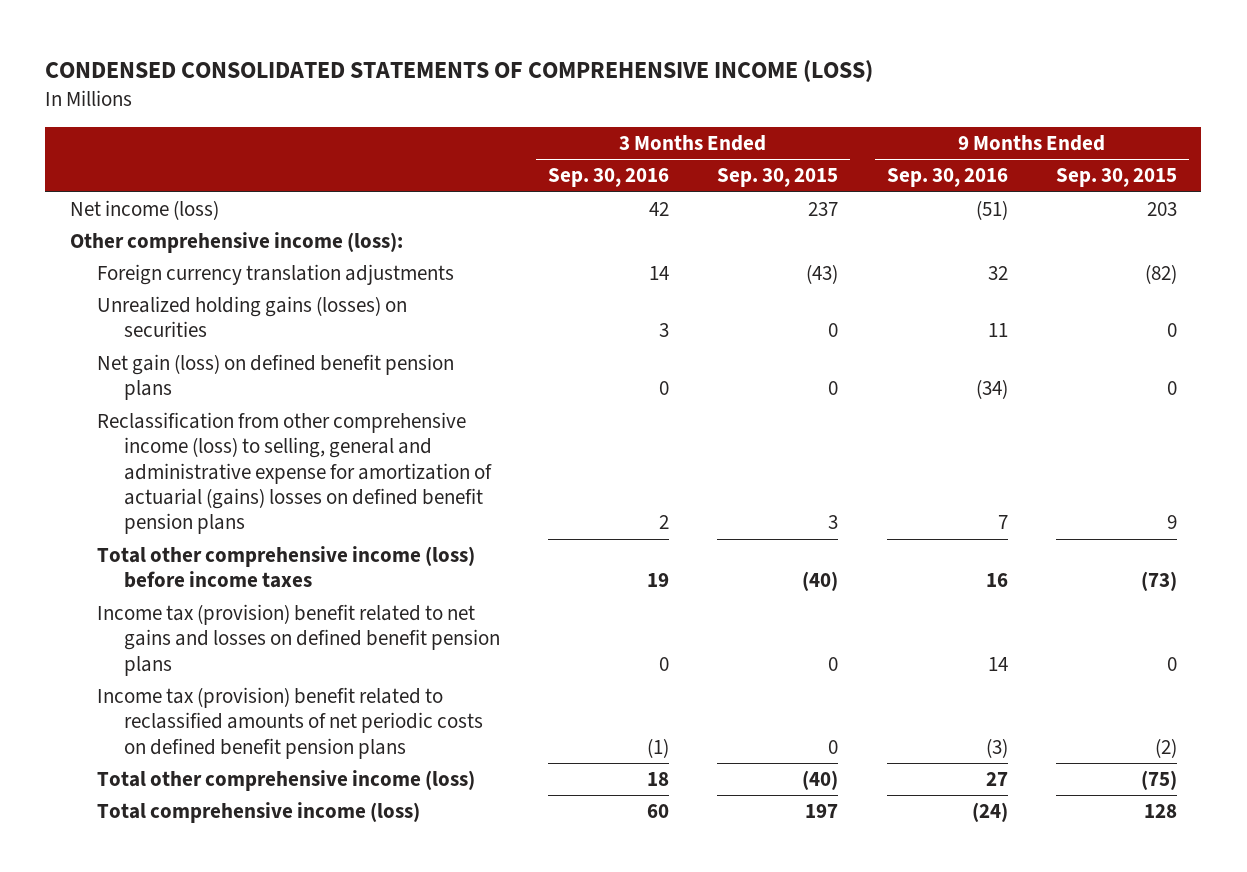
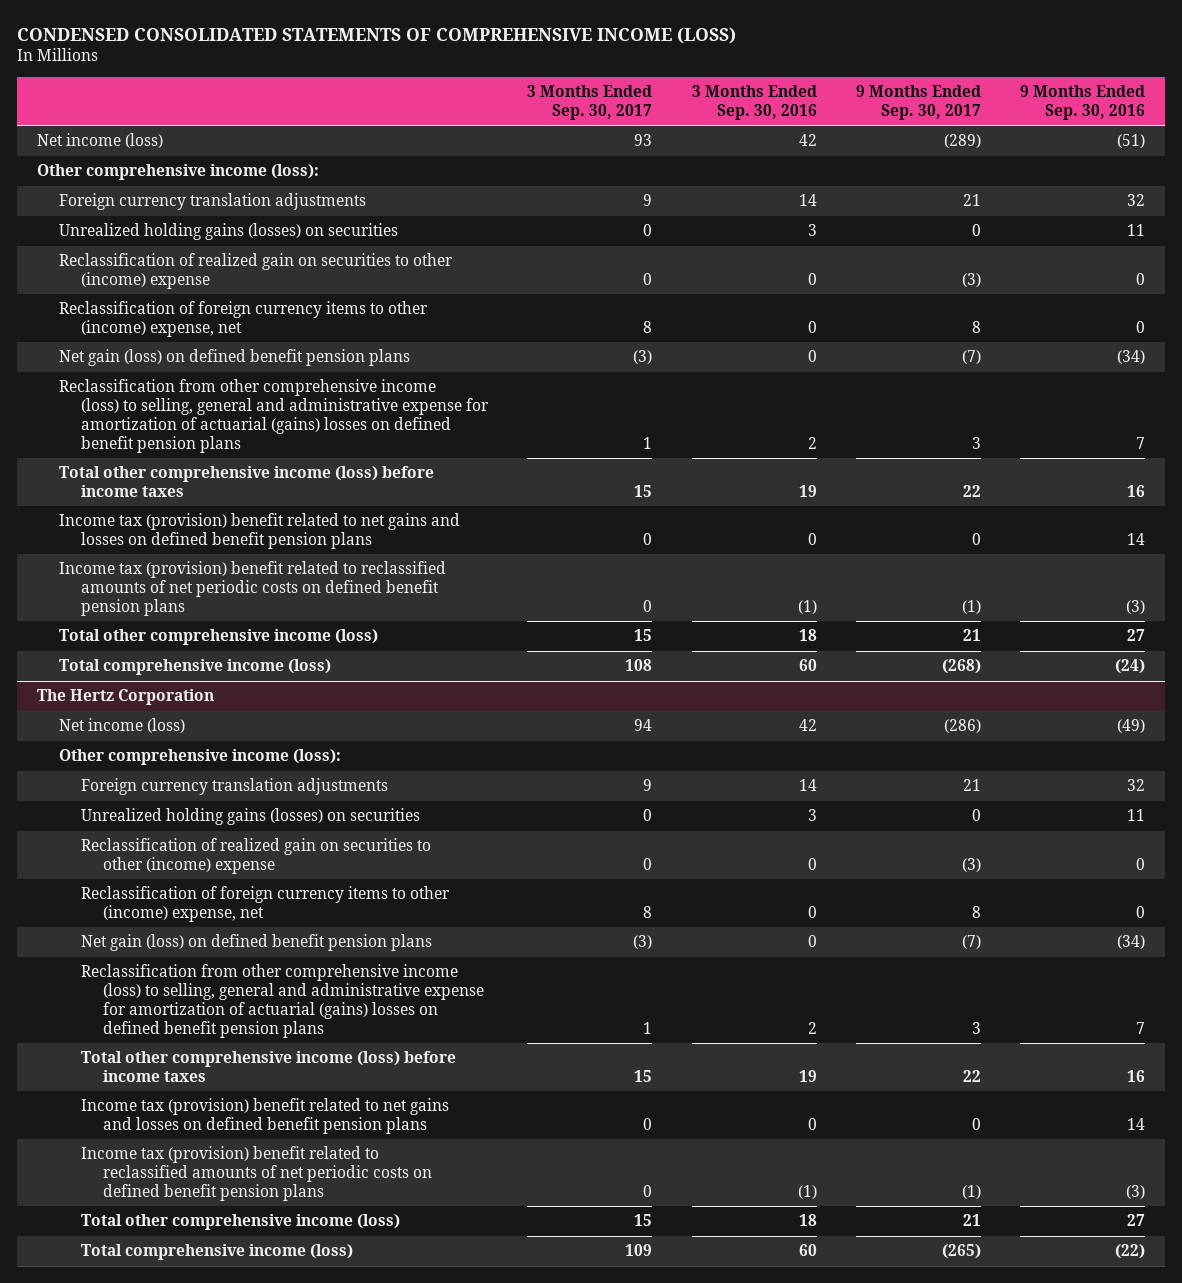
[717,168,839,188] Sep. 30, 2015 -> none
[1056,168,1178,188] Sep. 30, 2015 -> none
none -> [527,84,653,120] 3 Months Ended Sep. 30, 2017
none -> [856,84,982,120] 9 Months Ended Sep. 30, 2017
none -> [58,253,453,290] Reclassification of realized gain on securities to other (income) expense
none -> [58,301,428,338] Reclassification of foreign currency items to other (income) expense, net
none -> [36,689,214,706] The Hertz Corporation
none -> [58,718,185,734] Net income (loss)
none -> [58,749,341,766] Other comprehensive income (loss):
none -> [81,778,389,796] Foreign currency translation adjustments
none -> [81,808,421,826] Unrealized holding gains (losses) on securities
none -> [81,838,432,875] Reclassification of realized gain on securities to other (income) expense
none -> [81,886,451,923] Reclassification of foreign currency items to other (income) expense, net
none -> [81,934,433,952] Net gain (loss) on defined benefit pension plans
none -> [81,964,485,1038] Reclassification from other comprehensive income (loss) to selling, general and administrative expense for amortization of actuarial (gains) losses on defined benefit pension plans
none -> [81,1051,457,1083] Total other comprehensive income (loss) before income taxes
none -> [81,1098,450,1135] Income tax (provision) benefit related to net gains and losses on defined benefit pension plans
none -> [81,1146,433,1202] Income tax (provision) benefit related to reclassified amounts of net periodic costs on defined benefit pension plans
none -> [81,1214,401,1231] Total other comprehensive income (loss)
none -> [81,1244,354,1261] Total comprehensive income (loss)

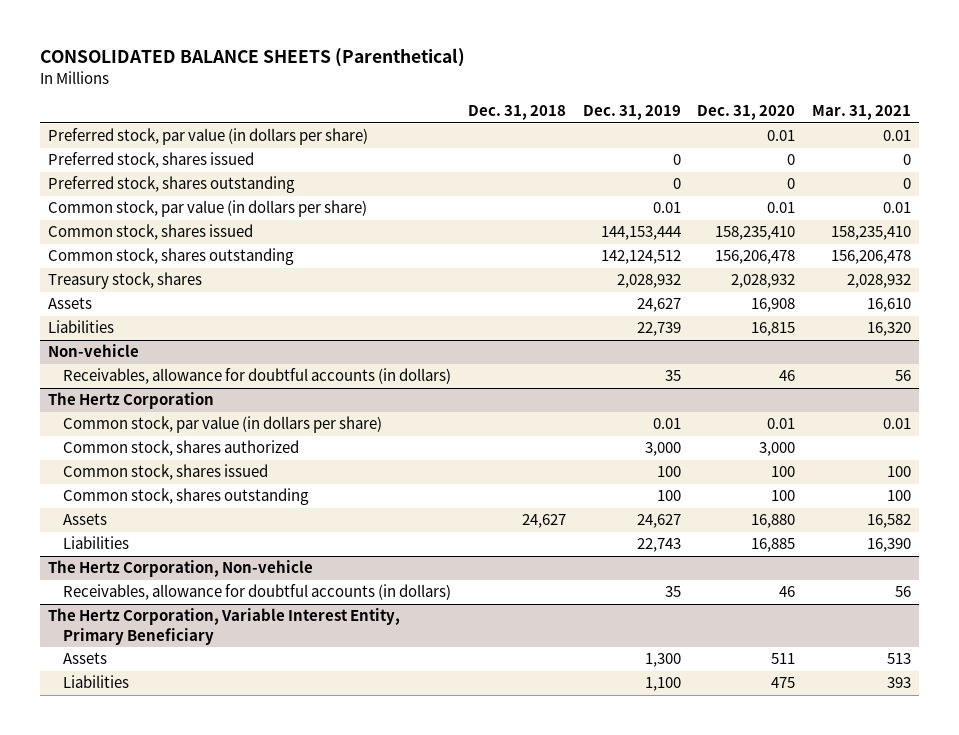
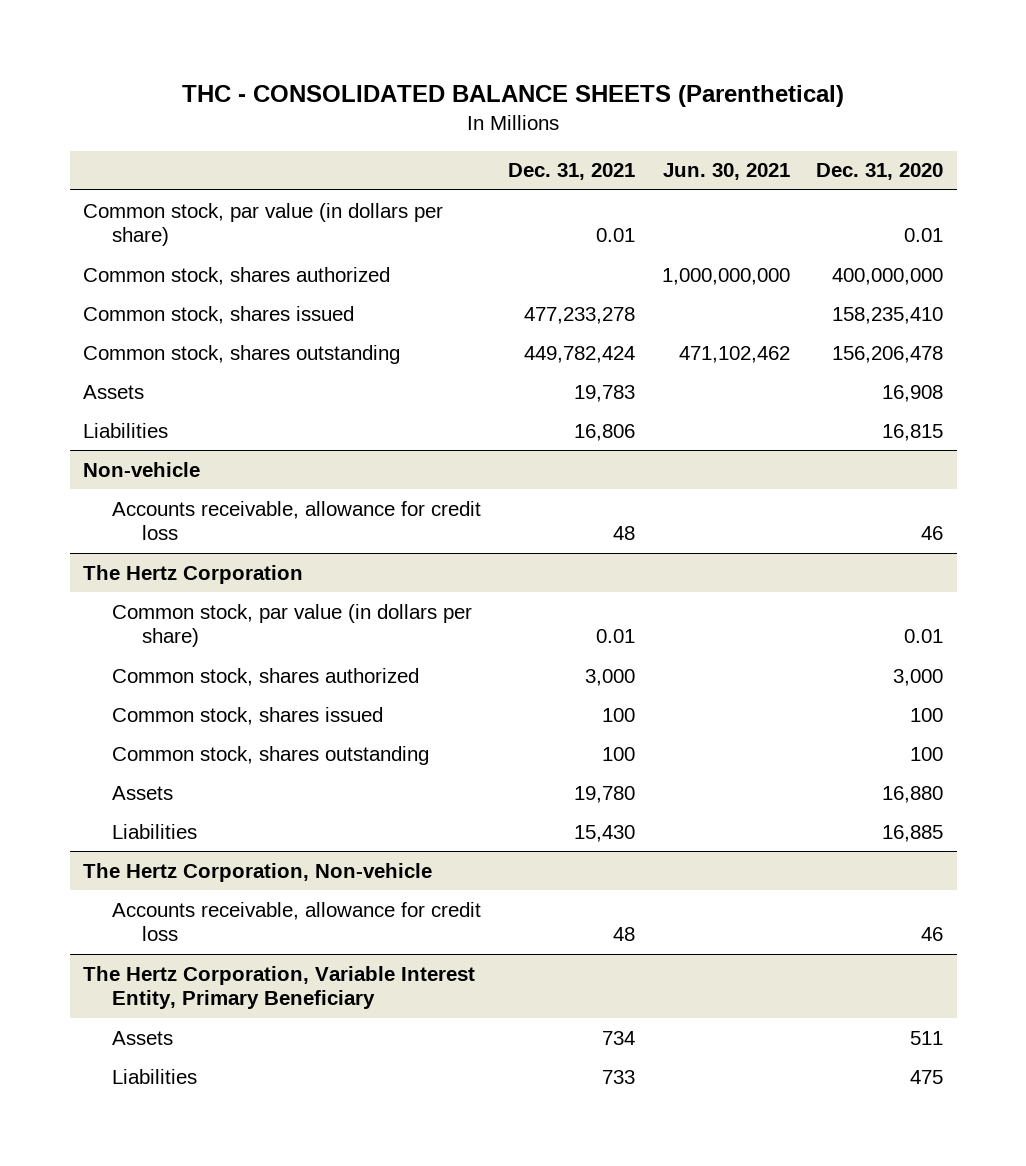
[40,48,466,68] CONSOLIDATED BALANCE SHEETS (Parenthetical) -> [182,84,845,107] THC - CONSOLIDATED BALANCE SHEETS (Parenthetical)
[467,105,566,121] Dec. 31, 2018 -> none
[582,105,681,121] Dec. 31, 2019 -> none
[811,105,911,121] Mar. 31, 2021 -> none
none -> [508,163,636,181] Dec. 31, 2021
none -> [662,163,790,181] Jun. 30, 2021
[48,128,369,146] Preferred stock, par value (in dollars per share) -> none
[48,152,255,169] Preferred stock, shares issued -> none
[48,176,296,194] Preferred stock, shares outstanding -> none
none -> [82,266,390,285] Common stock, shares authorized
[48,272,203,290] Treasury stock, shares -> none
[63,368,452,385] Receivables, allowance for doubtful accounts (in dollars) -> [112,500,482,541] Accounts receivable, allowance for credit loss
[63,584,452,601] Receivables, allowance for doubtful accounts (in dollars) -> [112,901,482,942] Accounts receivable, allowance for credit loss

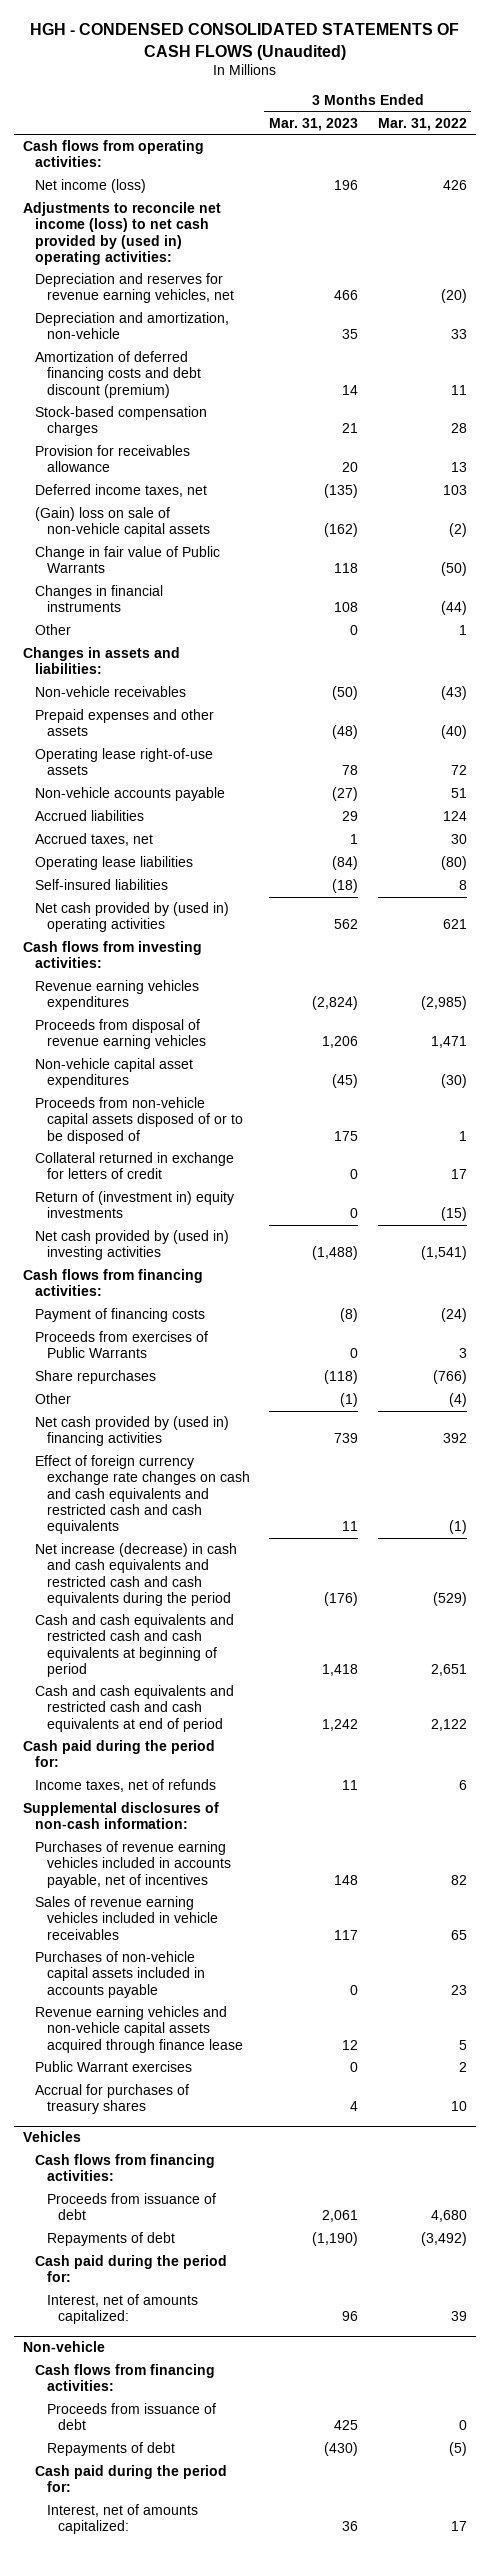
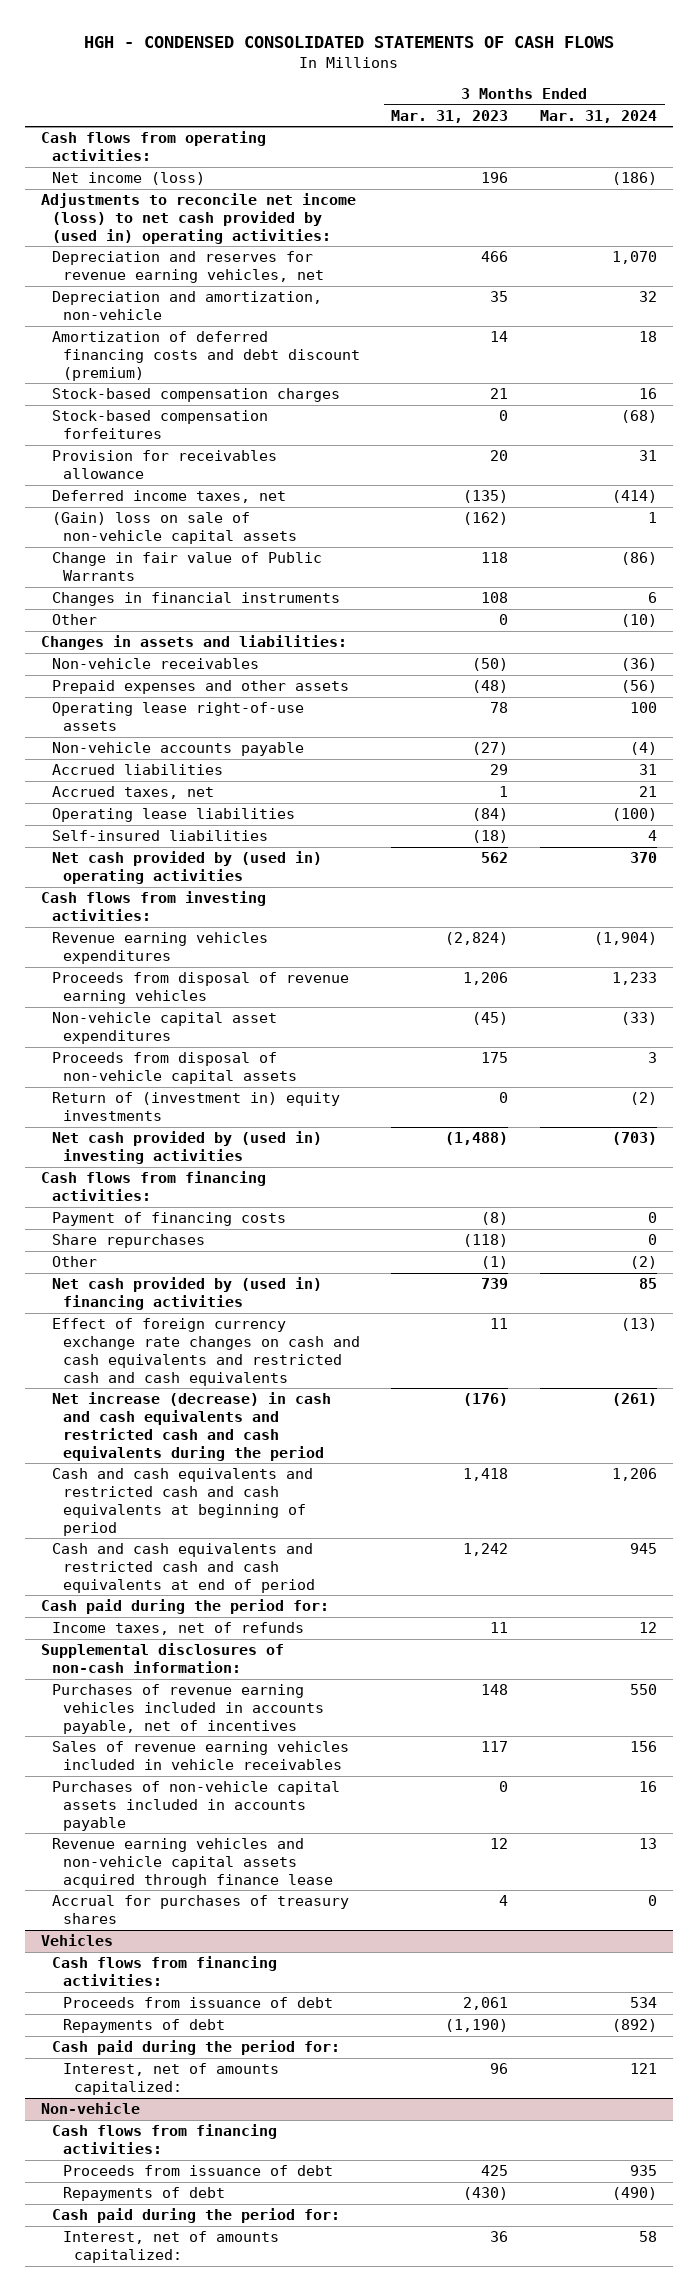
[30,23,460,60] HGH - CONDENSED CONSOLIDATED STATEMENTS OF CASH FLOWS (Unaudited) -> [84,36,615,49] HGH - CONDENSED CONSOLIDATED STATEMENTS OF CASH FLOWS
[377,117,467,131] Mar. 31, 2022 -> none
none -> [539,109,657,123] Mar. 31, 2024
none -> [52,410,269,440] Stock-based compensation forfeitures
[35,1152,235,1180] Collateral returned in exchange for letters of credit -> none
[35,1097,243,1144] Proceeds from non-vehicle capital assets disposed of or to be disposed of -> [52,1052,297,1085] Proceeds from disposal of non-vehicle capital assets
[35,1331,209,1359] Proceeds from exercises of Public Warrants -> none
[35,2061,193,2073] Public Warrant exercises -> none

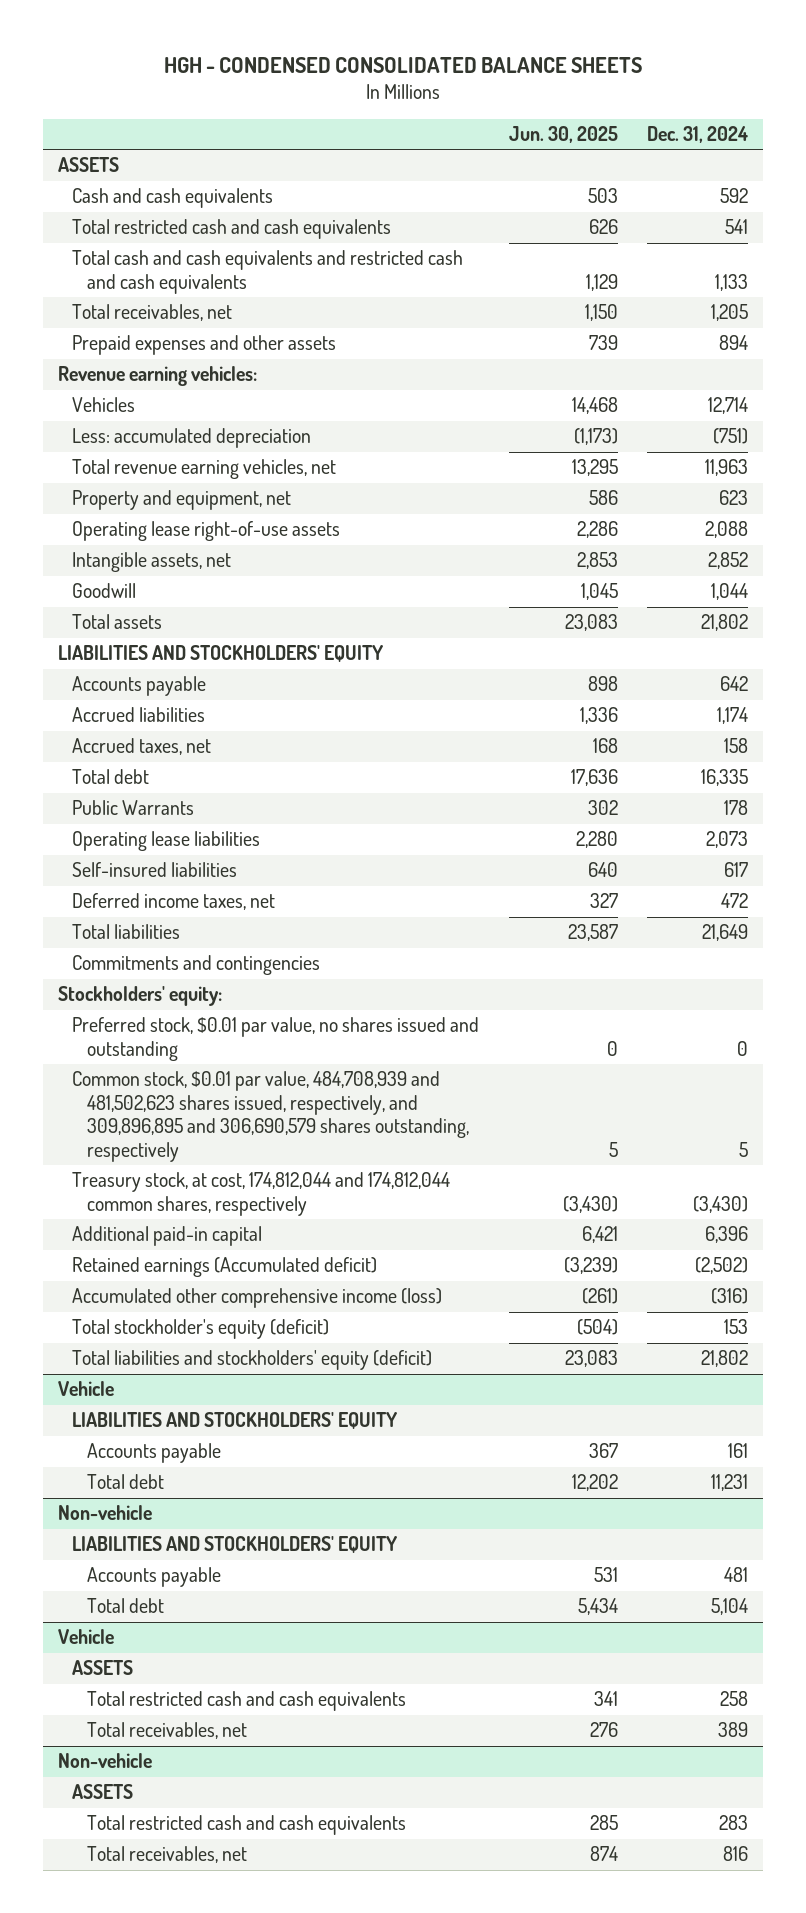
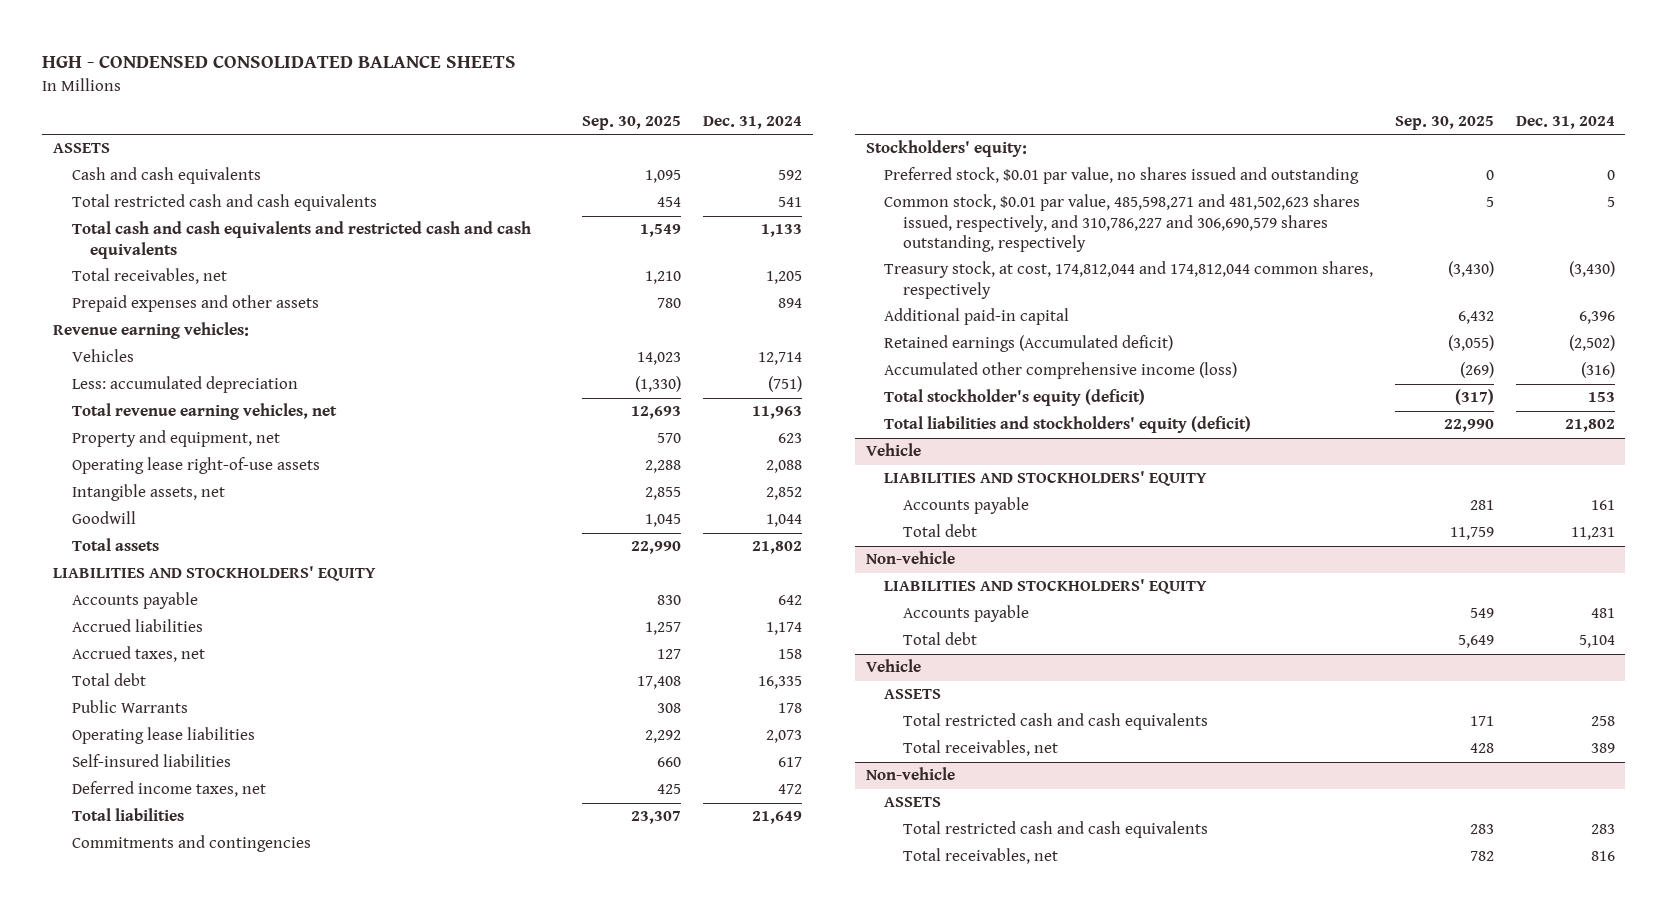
[508,125,618,143] Jun. 30, 2025 -> none
none -> [582,116,682,131] Sep. 30, 2025
[72,1071,470,1162] Common stock, $0.01 par value, 484,708,939 and 481,502,623 shares issued, respectively, and 309,896,895 and 306,690,579 shares outstanding, respectively -> [884,194,1361,252] Common stock, $0.01 par value, 485,598,271 and 481,502,623 shares issued, respectively, and 310,786,227 and 306,690,579 shares outstanding, respectively

